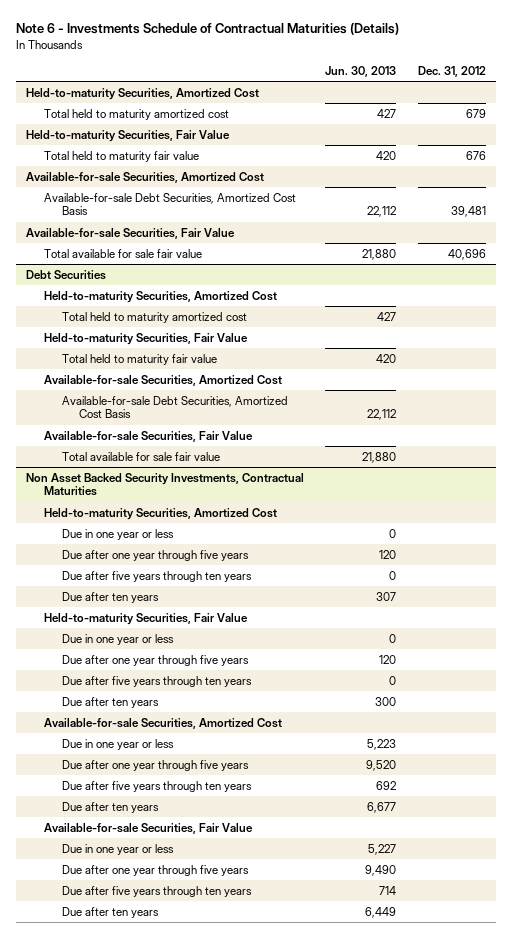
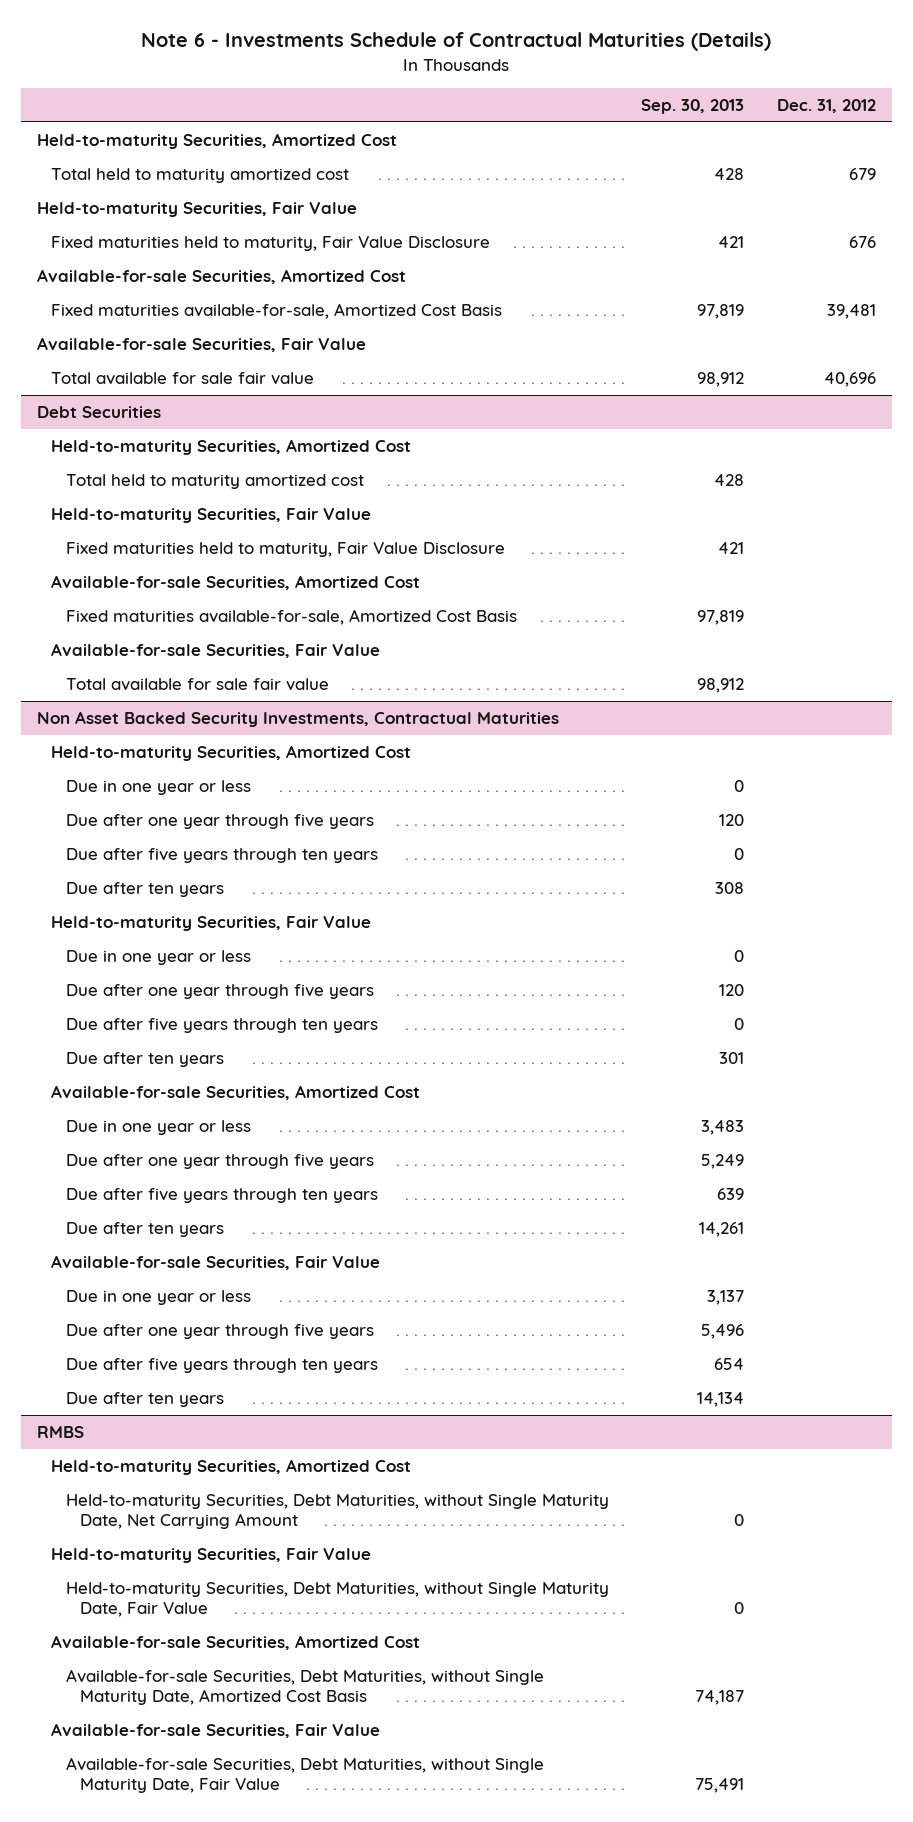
[325,65,397,77] Jun. 30, 2013 -> none
none -> [641,99,745,115] Sep. 30, 2013
[43,150,199,162] Total held to maturity fair value -> [51,236,491,252] Fixed maturities held to maturity, Fair Value Disclosure
[43,192,296,216] Available-for-sale Debt Securities, Amortized Cost Basis -> [51,303,503,320] Fixed maturities available-for-sale, Amortized Cost Basis
[61,353,217,365] Total held to maturity fair value -> [65,542,505,558] Fixed maturities held to maturity, Fair Value Disclosure
[61,395,288,419] Available-for-sale Debt Securities, Amortized Cost Basis -> [65,609,517,626] Fixed maturities available-for-sale, Amortized Cost Basis
none -> [37,1426,85,1439] RMBS
none -> [51,1459,412,1476] Held-to-maturity Securities, Amortized Cost
none -> [65,1494,609,1530] Held-to-maturity Securities, Debt Maturities, without Single Maturity Date, Net Carrying Amount
none -> [51,1548,372,1564] Held-to-maturity Securities, Fair Value
none -> [65,1582,609,1618] Held-to-maturity Securities, Debt Maturities, without Single Maturity Date, Fair Value
none -> [51,1635,421,1651] Available-for-sale Securities, Amortized Cost
none -> [65,1669,544,1706] Available-for-sale Securities, Debt Maturities, without Single Maturity Date, Amortized Cost Basis
none -> [51,1723,381,1739] Available-for-sale Securities, Fair Value
none -> [65,1757,544,1794] Available-for-sale Securities, Debt Maturities, without Single Maturity Date, Fair Value

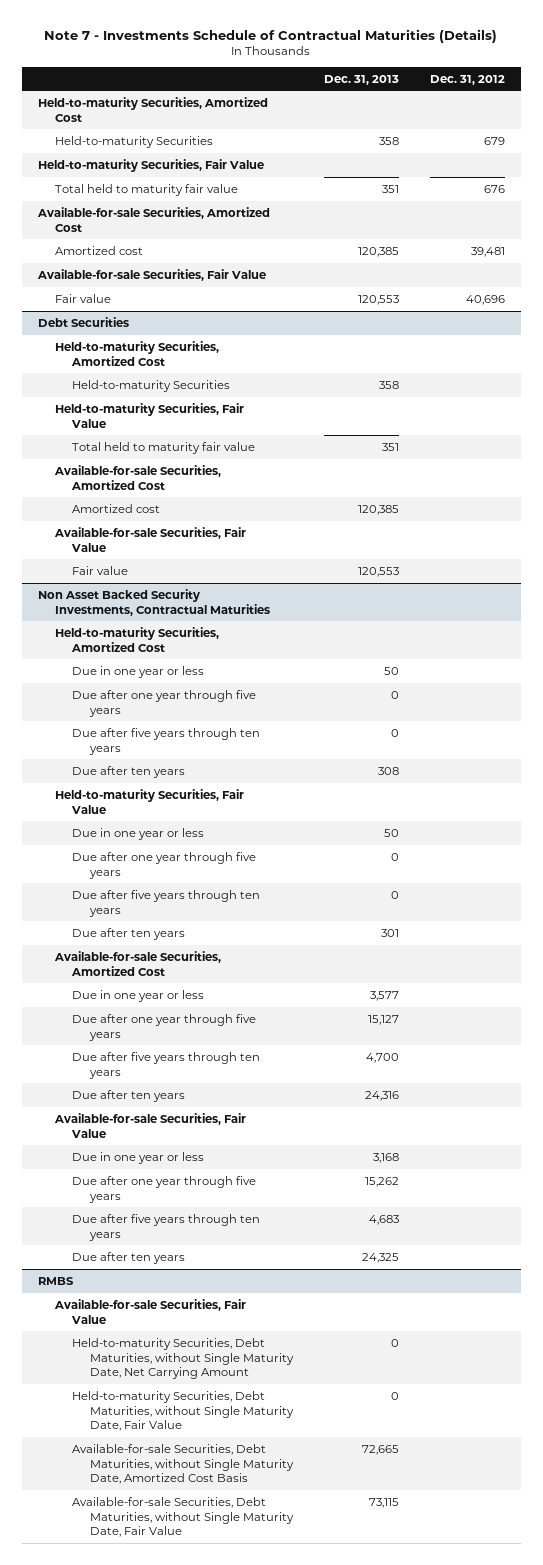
[141,32,772,52] Note 6 - Investments Schedule of Contractual Maturities (Details) -> [44,28,498,43] Note 7 - Investments Schedule of Contractual Maturities (Details)
[641,99,745,115] Sep. 30, 2013 -> none
none -> [323,74,399,85] Dec. 31, 2013
[51,168,350,184] Total held to maturity amortized cost -> [54,135,213,148] Held-to-maturity Securities
[51,236,491,252] Fixed maturities held to maturity, Fair Value Disclosure -> [54,183,238,196] Total held to maturity fair value
[51,303,503,320] Fixed maturities available-for-sale, Amortized Cost Basis -> [54,245,143,255] Amortized cost
[51,372,315,386] Total available for sale fair value -> [54,293,111,303] Fair value
[65,474,364,490] Total held to maturity amortized cost -> [72,379,231,392] Held-to-maturity Securities
[65,542,505,558] Fixed maturities held to maturity, Fair Value Disclosure -> [72,441,256,454] Total held to maturity fair value
[65,609,517,626] Fixed maturities available-for-sale, Amortized Cost Basis -> [72,503,161,513] Amortized cost
[65,678,329,692] Total available for sale fair value -> [72,565,129,575] Fair value
[51,1459,412,1476] Held-to-maturity Securities, Amortized Cost -> none
[51,1723,381,1739] Available-for-sale Securities, Fair Value -> [53,1298,246,1324] Available-for-sale Securities, Fair Value
[51,1548,372,1564] Held-to-maturity Securities, Fair Value -> none
[51,1635,421,1651] Available-for-sale Securities, Amortized Cost -> none

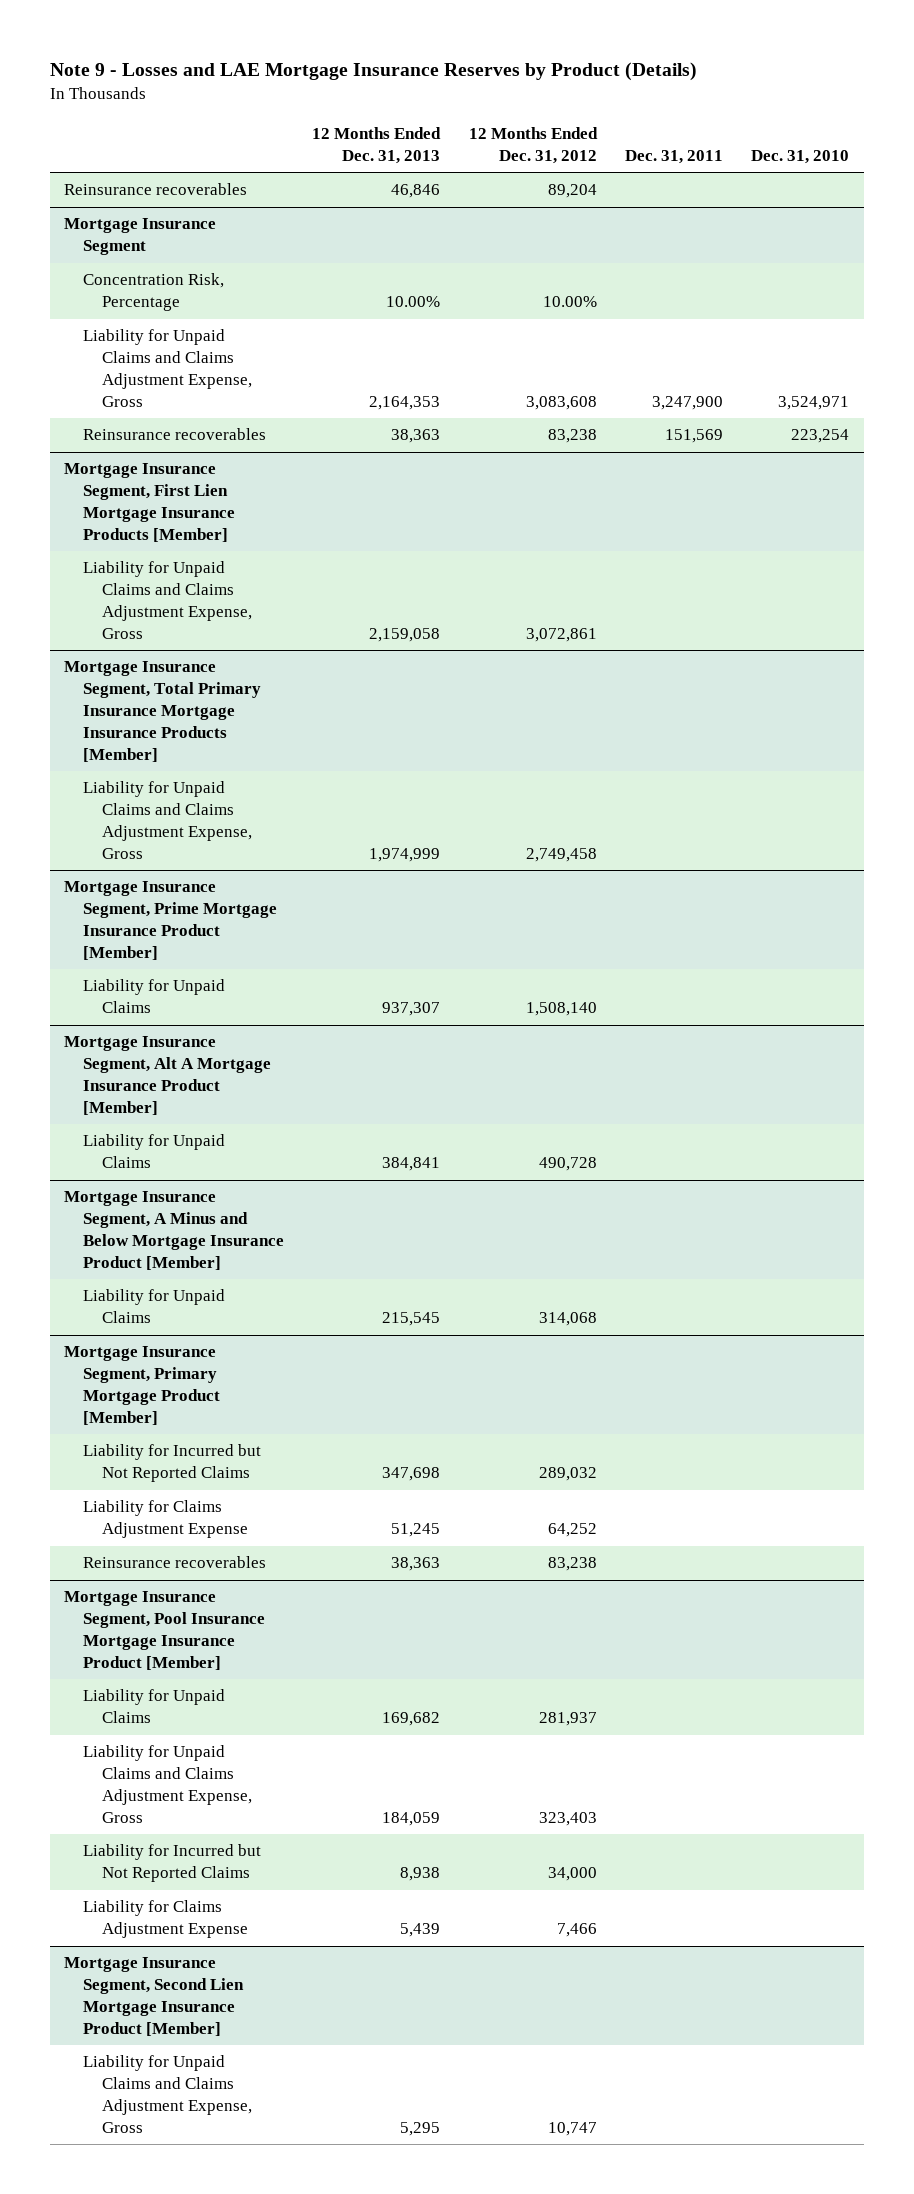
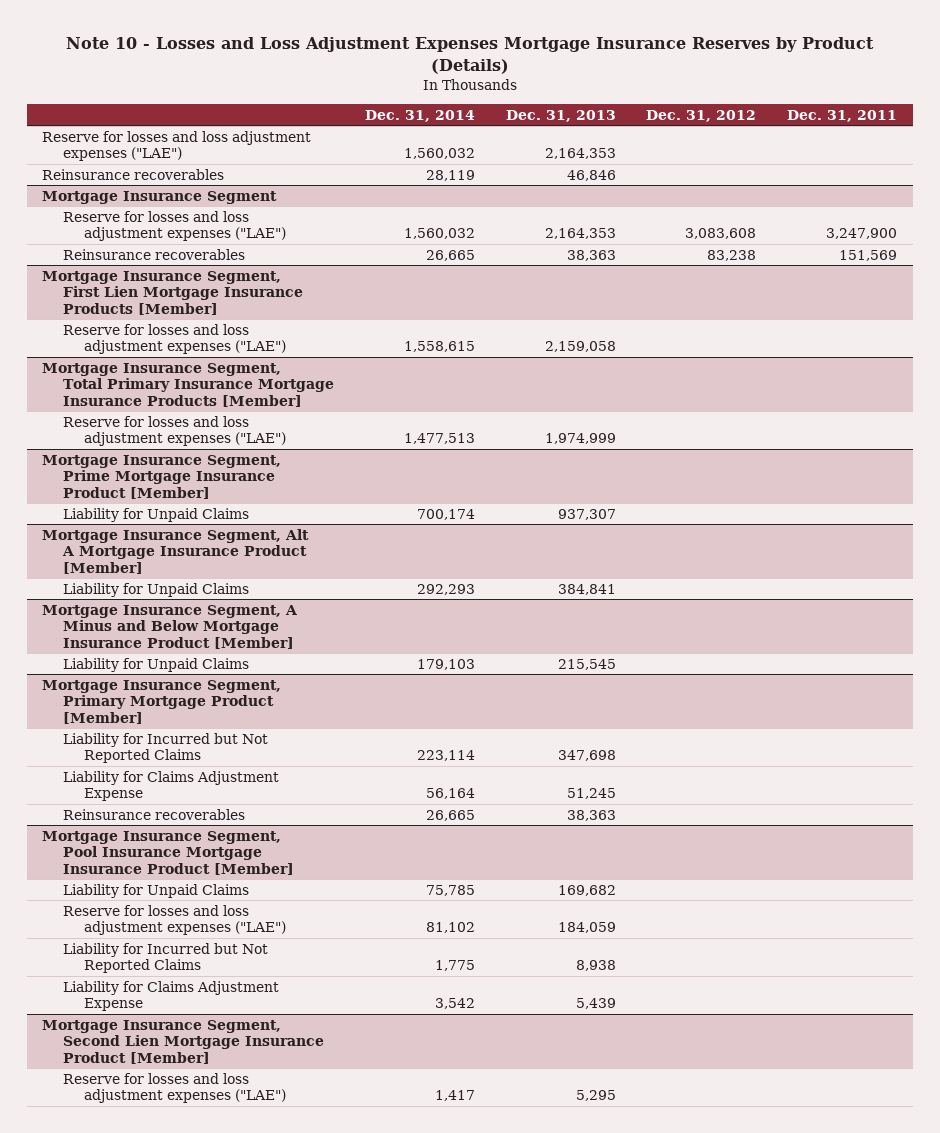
[49,62,697,82] Note 9 - Losses and LAE Mortgage Insurance Reserves by Product (Details) -> [65,36,874,74] Note 10 - Losses and Loss Adjustment Expenses Mortgage Insurance Reserves by Product (Details)
[312,126,442,164] 12 Months Ended Dec. 31, 2013 -> none
[468,126,598,164] 12 Months Ended Dec. 31, 2012 -> none
[751,149,850,164] Dec. 31, 2010 -> none
none -> [364,109,475,122] Dec. 31, 2014
none -> [505,109,616,122] Dec. 31, 2013
none -> [646,109,757,122] Dec. 31, 2012
none -> [42,130,312,162] Reserve for losses and loss adjustment expenses ("LAE")
[82,273,224,312] Concentration Risk, Percentage -> none
[82,329,252,408] Liability for Unpaid Claims and Claims Adjustment Expense, Gross -> [63,210,286,242] Reserve for losses and loss adjustment expenses ("LAE")
[82,561,252,640] Liability for Unpaid Claims and Claims Adjustment Expense, Gross -> none
none -> [63,323,286,355] Reserve for losses and loss adjustment expenses ("LAE")
[82,781,252,860] Liability for Unpaid Claims and Claims Adjustment Expense, Gross -> none
none -> [63,415,286,447] Reserve for losses and loss adjustment expenses ("LAE")
[82,1745,252,1824] Liability for Unpaid Claims and Claims Adjustment Expense, Gross -> none
none -> [63,904,286,936] Reserve for losses and loss adjustment expenses ("LAE")
[82,2055,252,2134] Liability for Unpaid Claims and Claims Adjustment Expense, Gross -> none
none -> [63,1072,286,1104] Reserve for losses and loss adjustment expenses ("LAE")

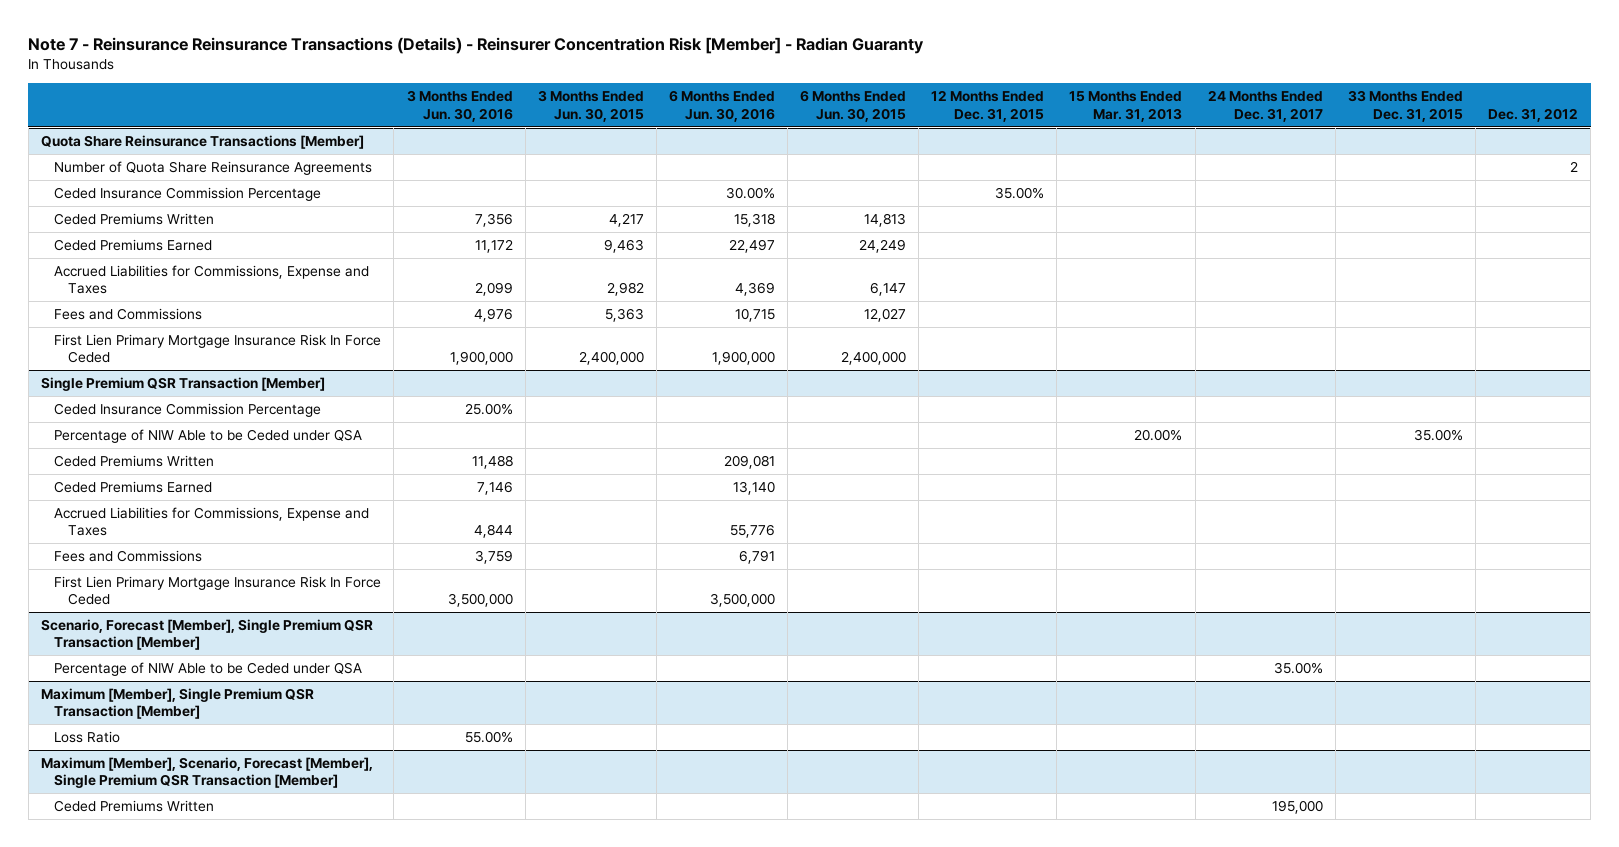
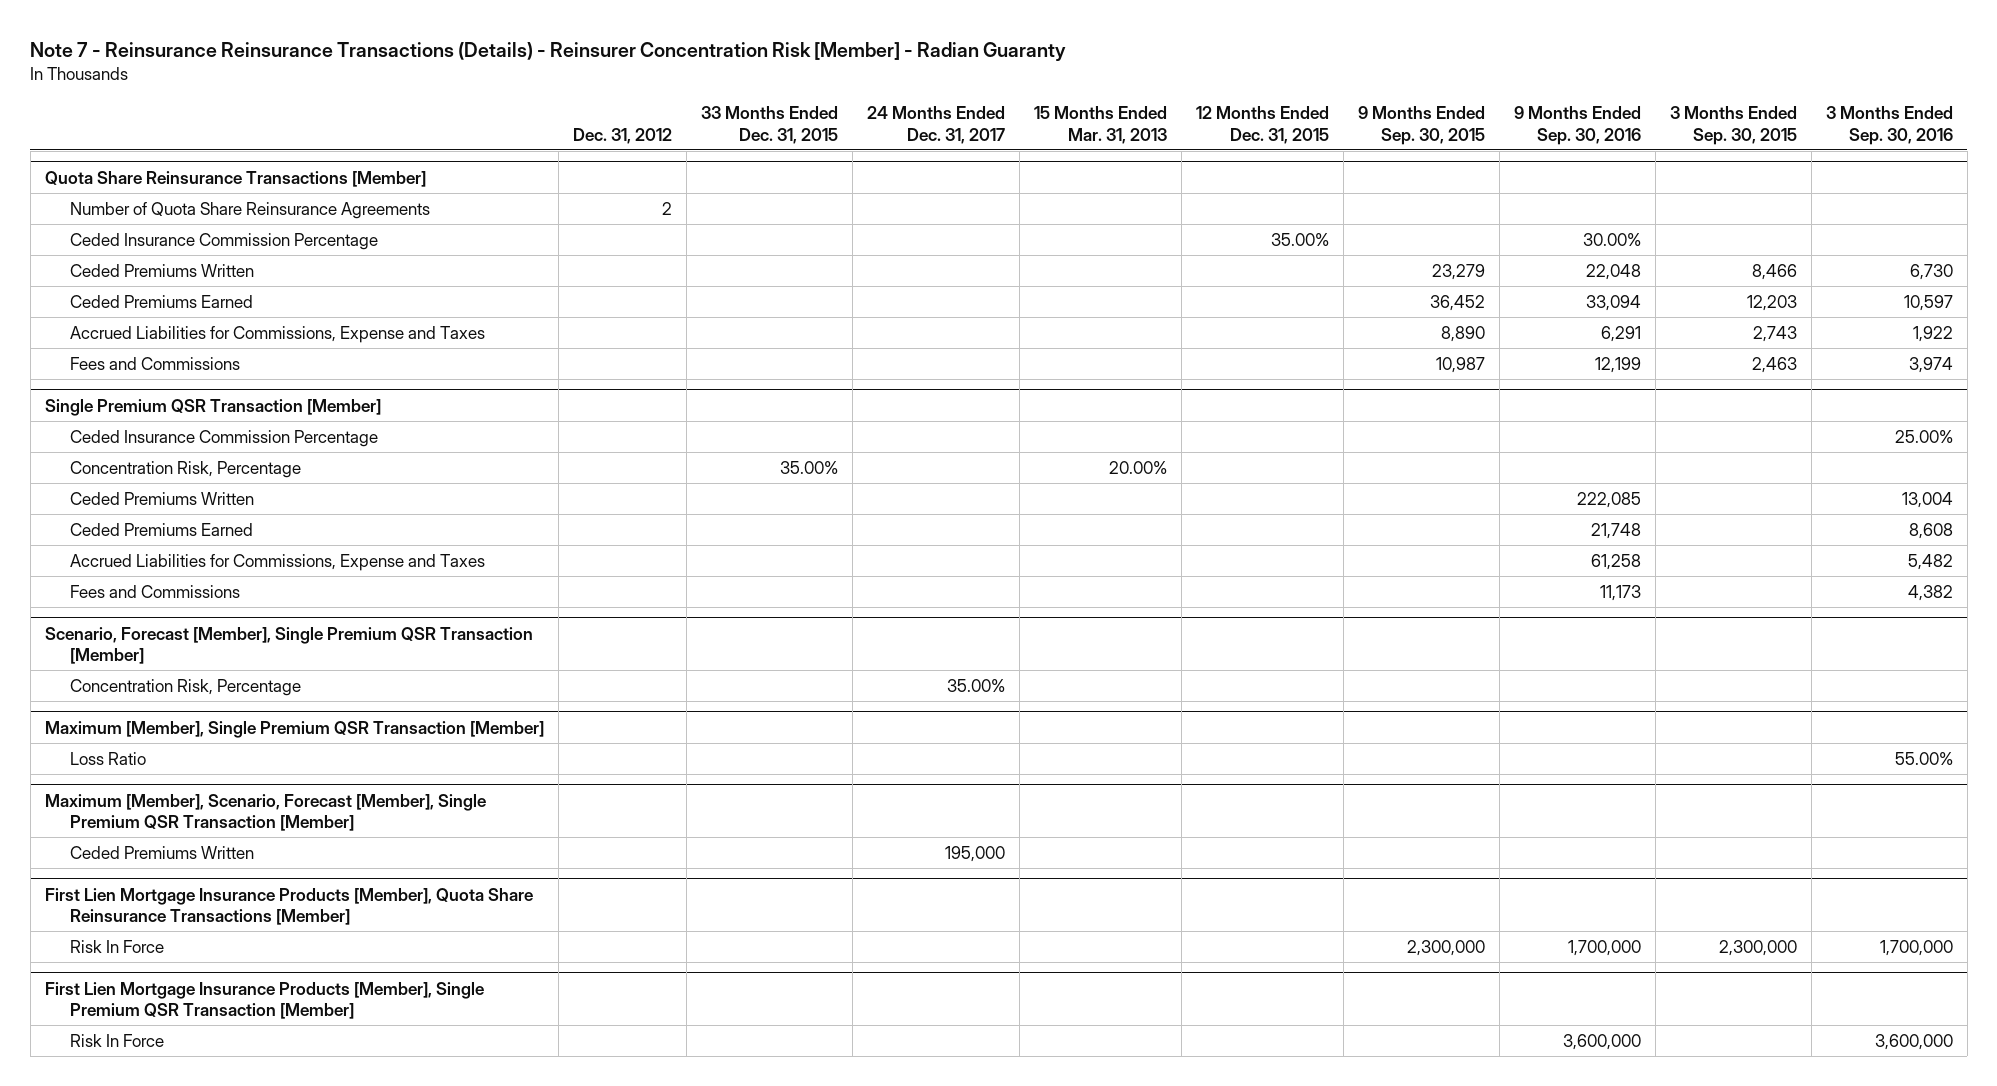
[406,90,513,122] 3 Months Ended Jun. 30, 2016 -> none
[537,90,644,122] 3 Months Ended Jun. 30, 2015 -> none
[668,90,775,122] 6 Months Ended Jun. 30, 2016 -> none
[800,90,907,122] 6 Months Ended Jun. 30, 2015 -> none
none -> [1357,105,1485,145] 9 Months Ended Sep. 30, 2015
none -> [1513,105,1641,145] 9 Months Ended Sep. 30, 2016
none -> [1669,105,1797,145] 3 Months Ended Sep. 30, 2015
none -> [1825,105,1953,145] 3 Months Ended Sep. 30, 2016
[54,333,382,364] First Lien Primary Mortgage Insurance Risk In Force Ceded -> none
[54,428,363,443] Percentage of NIW Able to be Ceded under QSA -> [69,460,301,478] Concentration Risk, Percentage
[54,575,382,606] First Lien Primary Mortgage Insurance Risk In Force Ceded -> none
[54,661,363,676] Percentage of NIW Able to be Ceded under QSA -> none
none -> [69,678,301,696] Concentration Risk, Percentage
none -> [44,887,533,926] First Lien Mortgage Insurance Products [Member], Quota Share Reinsurance Transactions [Member]
none -> [69,939,164,953] Risk In Force
none -> [44,981,484,1020] First Lien Mortgage Insurance Products [Member], Single Premium QSR Transaction [Member]
none -> [69,1033,164,1047] Risk In Force

